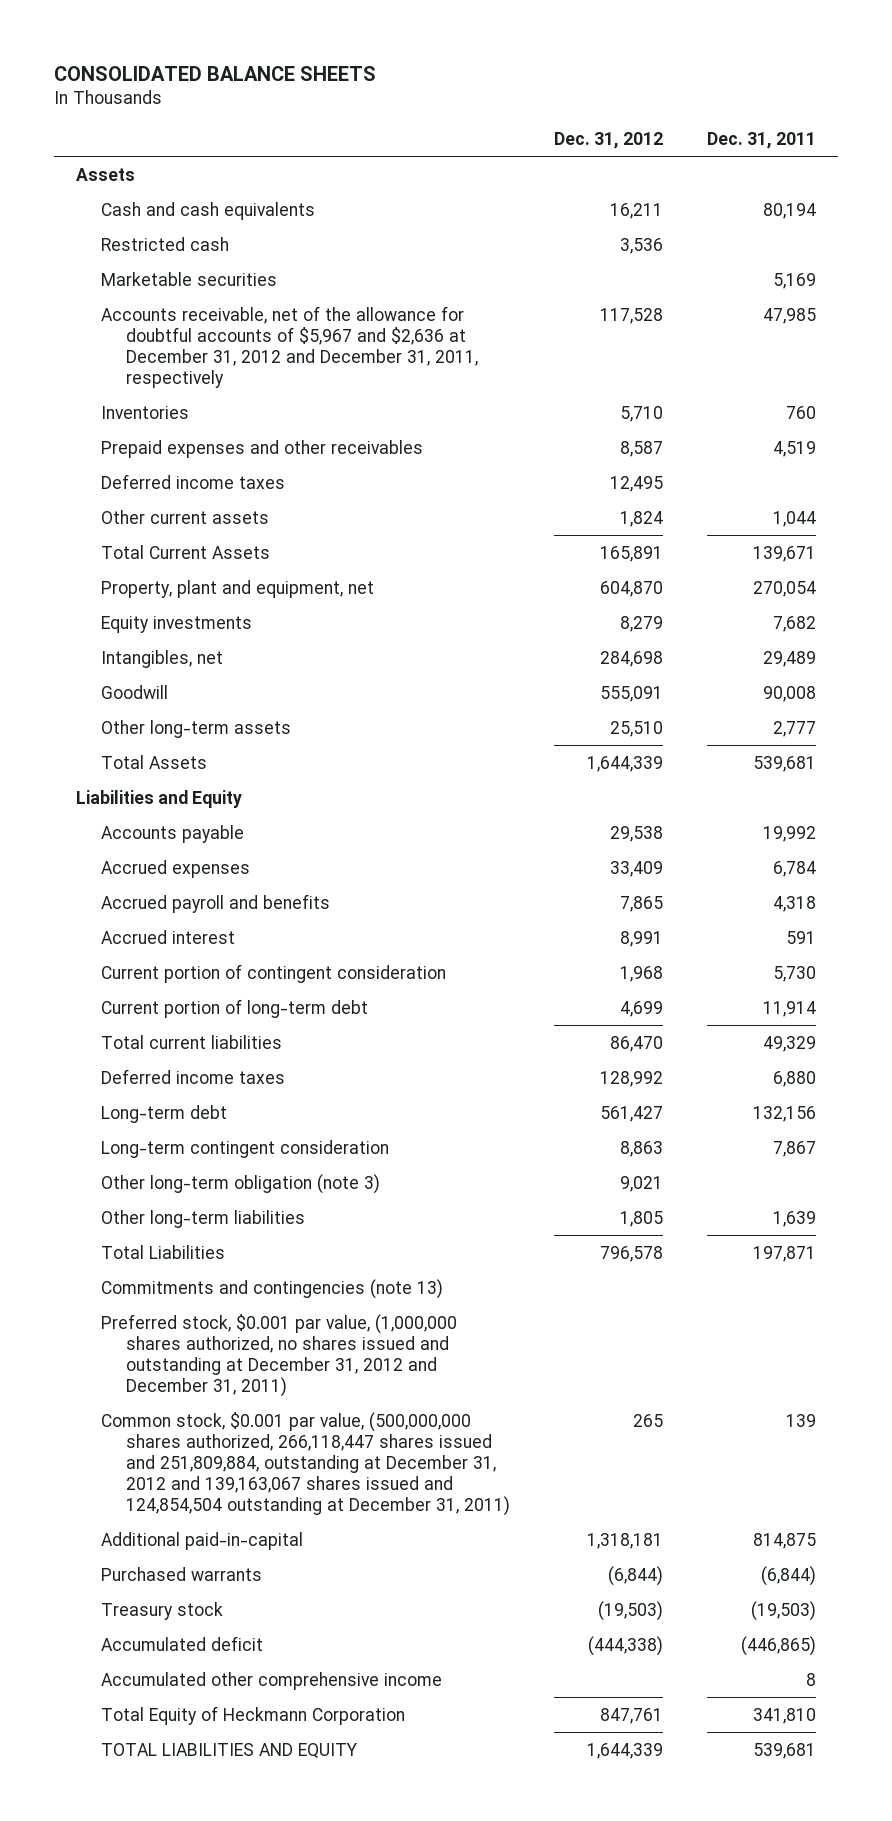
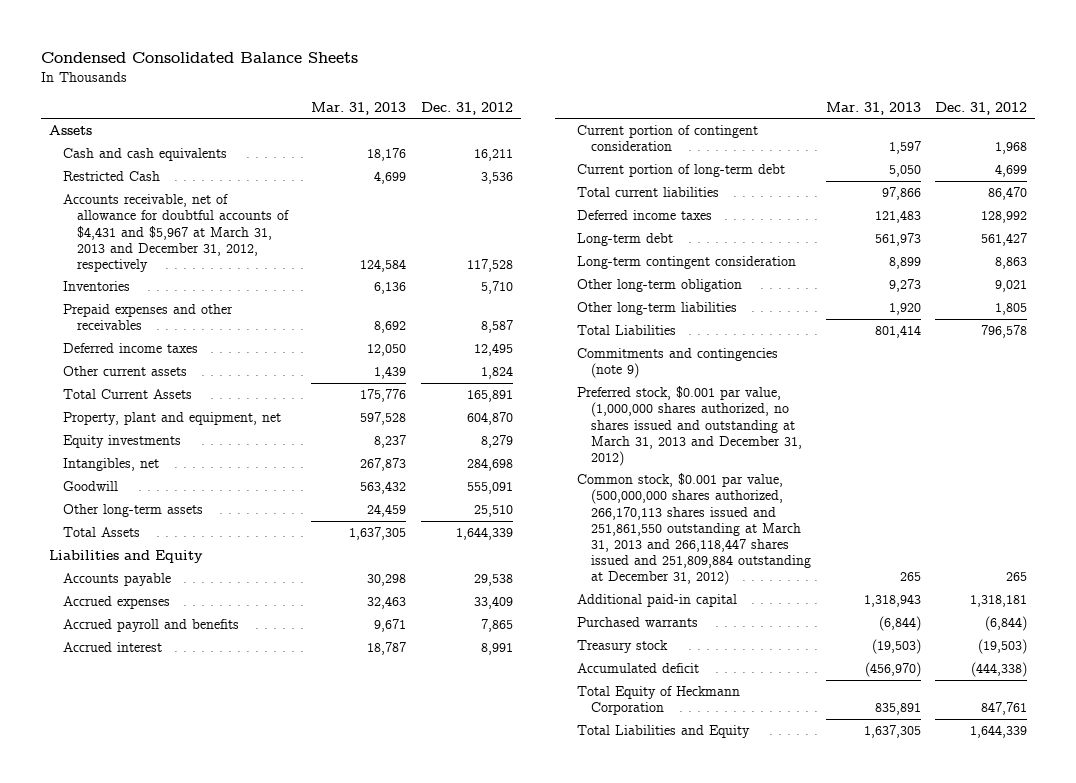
[54,65,377,81] CONSOLIDATED BALANCE SHEETS -> [41,51,359,63] Condensed Consolidated Balance Sheets
[706,132,816,150] Dec. 31, 2011 -> none
none -> [311,101,407,115] Mar. 31, 2013
[100,271,277,286] Marketable securities -> none
[100,236,229,251] Restricted cash -> [62,171,160,182] Restricted Cash
[100,305,478,389] Accounts receivable, net of the allowance for doubtful accounts of $5,967 and $2,636 at December 31, 2012 and December 31, 2011, respectively -> [62,194,289,272] Accounts receivable, net of allowance for doubtful accounts of $4,431 and $5,967 at March 31, 2013 and December 31, 2012, respectively
[100,1173,380,1194] Other long-term obligation (note 3) -> [576,279,742,293] Other long-term obligation
[100,1278,443,1299] Commitments and contingencies (note 13) -> [576,348,778,379] Commitments and contingencies (note 9)
[100,1313,457,1398] Preferred stock, $0.001 par value, (1,000,000 shares authorized, no shares issued and outstanding at December 31, 2012 and December 31, 2011) -> [576,386,802,466] Preferred stock, $0.001 par value, (1,000,000 shares authorized, no shares issued and outstanding at March 31, 2013 and December 31, 2012)
[100,1411,510,1517] Common stock, $0.001 par value, (500,000,000 shares authorized, 266,118,447 shares issued and 251,809,884, outstanding at December 31, 2012 and 139,163,067 shares issued and 124,854,504 outstanding at December 31, 2011) -> [576,473,811,586] Common stock, $0.001 par value, (500,000,000 shares authorized, 266,170,113 shares issued and 251,861,550 outstanding at March 31, 2013 and 266,118,447 shares issued and 251,809,884 outstanding at December 31, 2012)
[100,1531,303,1550] Additional paid-in-capital -> [576,594,737,608] Additional paid-in capital
[100,1671,442,1690] Accumulated other comprehensive income -> none
[100,1742,357,1759] TOTAL LIABILITIES AND EQUITY -> [576,725,750,739] Total Liabilities and Equity

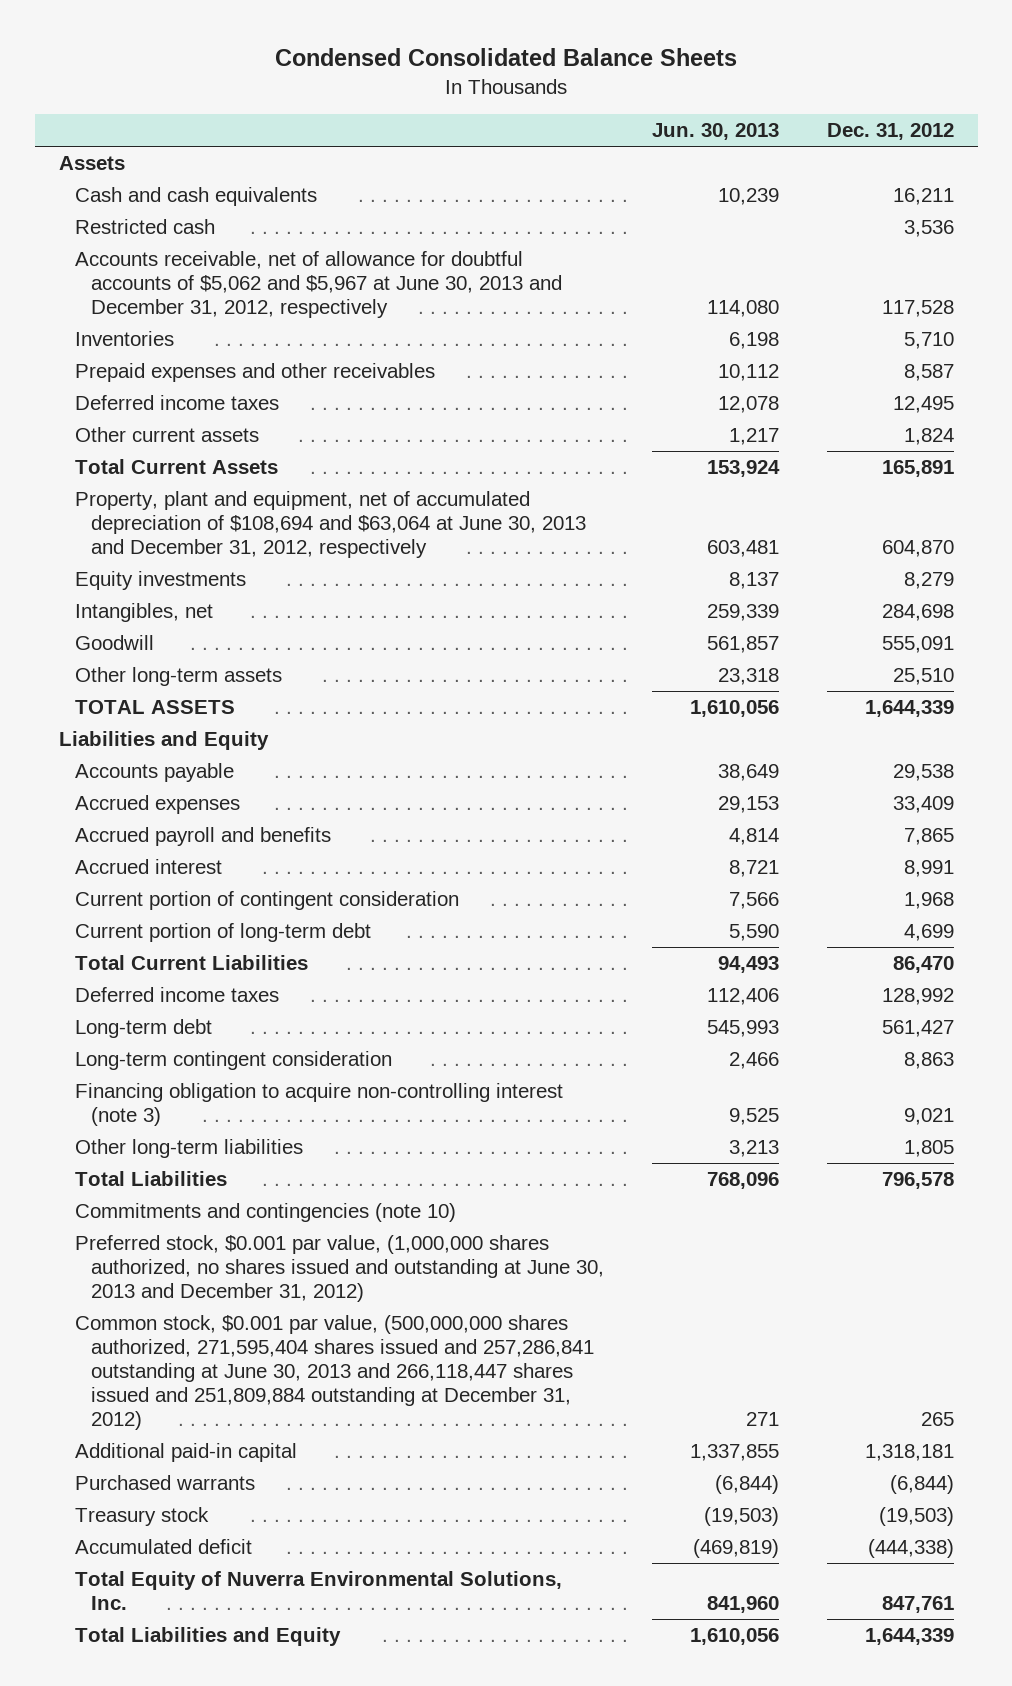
[311,101,407,115] Mar. 31, 2013 -> none
none -> [651,123,779,141] Jun. 30, 2013
[62,171,160,182] Restricted Cash -> [74,219,215,235] Restricted cash
[62,194,289,272] Accounts receivable, net of allowance for doubtful accounts of $4,431 and $5,967 at March 31, 2013 and December 31, 2012, respectively -> [74,251,562,319] Accounts receivable, net of allowance for doubtful accounts of $5,062 and $5,967 at June 30, 2013 and December 31, 2012, respectively
[62,412,281,426] Property, plant and equipment, net -> [74,491,586,559] Property, plant and equipment, net of accumulated depreciation of $108,694 and $63,064 at June 30, 2013 and December 31, 2012, respectively
[62,527,140,538] Total Assets -> [74,700,235,715] TOTAL ASSETS
[576,187,719,198] Total current liabilities -> [74,955,308,971] Total Current Liabilities
[576,279,742,293] Other long-term obligation -> [74,1083,563,1127] Financing obligation to acquire non-controlling interest (note 3)
[576,348,778,379] Commitments and contingencies (note 9) -> [74,1203,456,1223] Commitments and contingencies (note 10)
[576,386,802,466] Preferred stock, $0.001 par value, (1,000,000 shares authorized, no shares issued and outstanding at March 31, 2013 and December 31, 2012) -> [74,1235,604,1303] Preferred stock, $0.001 par value, (1,000,000 shares authorized, no shares issued and outstanding at June 30, 2013 and December 31, 2012)
[576,473,811,586] Common stock, $0.001 par value, (500,000,000 shares authorized, 266,170,113 shares issued and 251,861,550 outstanding at March 31, 2013 and 266,118,447 shares issued and 251,809,884 outstanding at December 31, 2012) -> [74,1315,594,1431] Common stock, $0.001 par value, (500,000,000 shares authorized, 271,595,404 shares issued and 257,286,841 outstanding at June 30, 2013 and 266,118,447 shares issued and 251,809,884 outstanding at December 31, 2012)
[576,686,740,716] Total Equity of Heckmann Corporation -> [74,1571,562,1611] Total Equity of Nuverra Environmental Solutions, Inc.

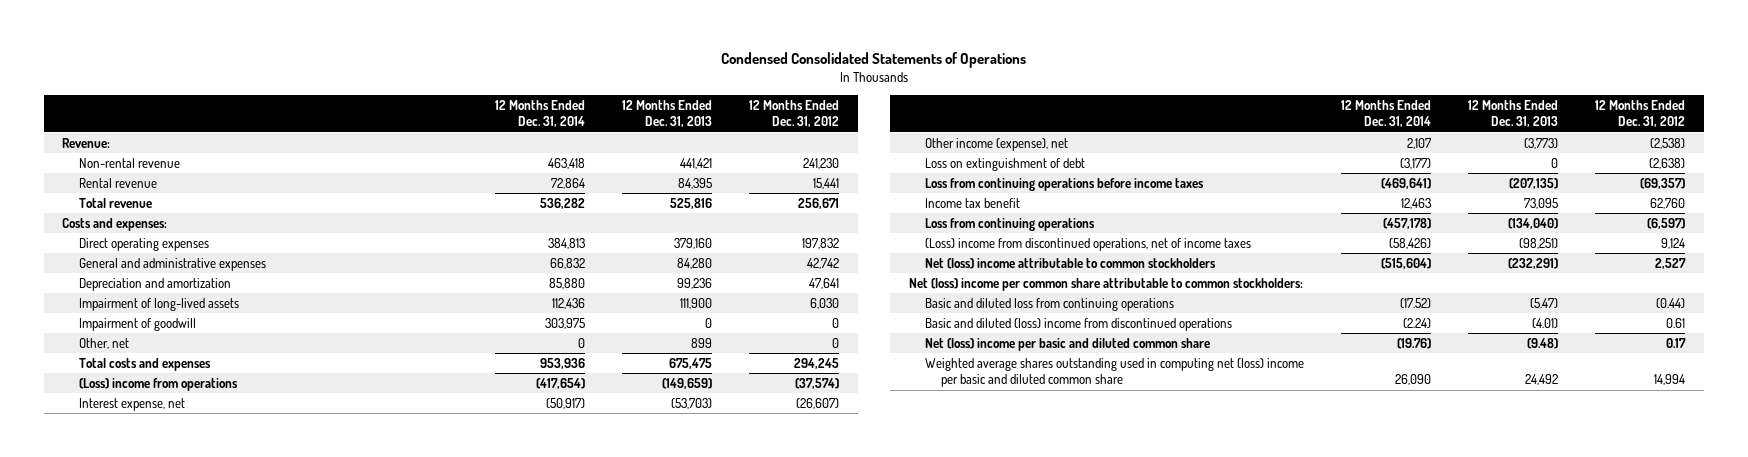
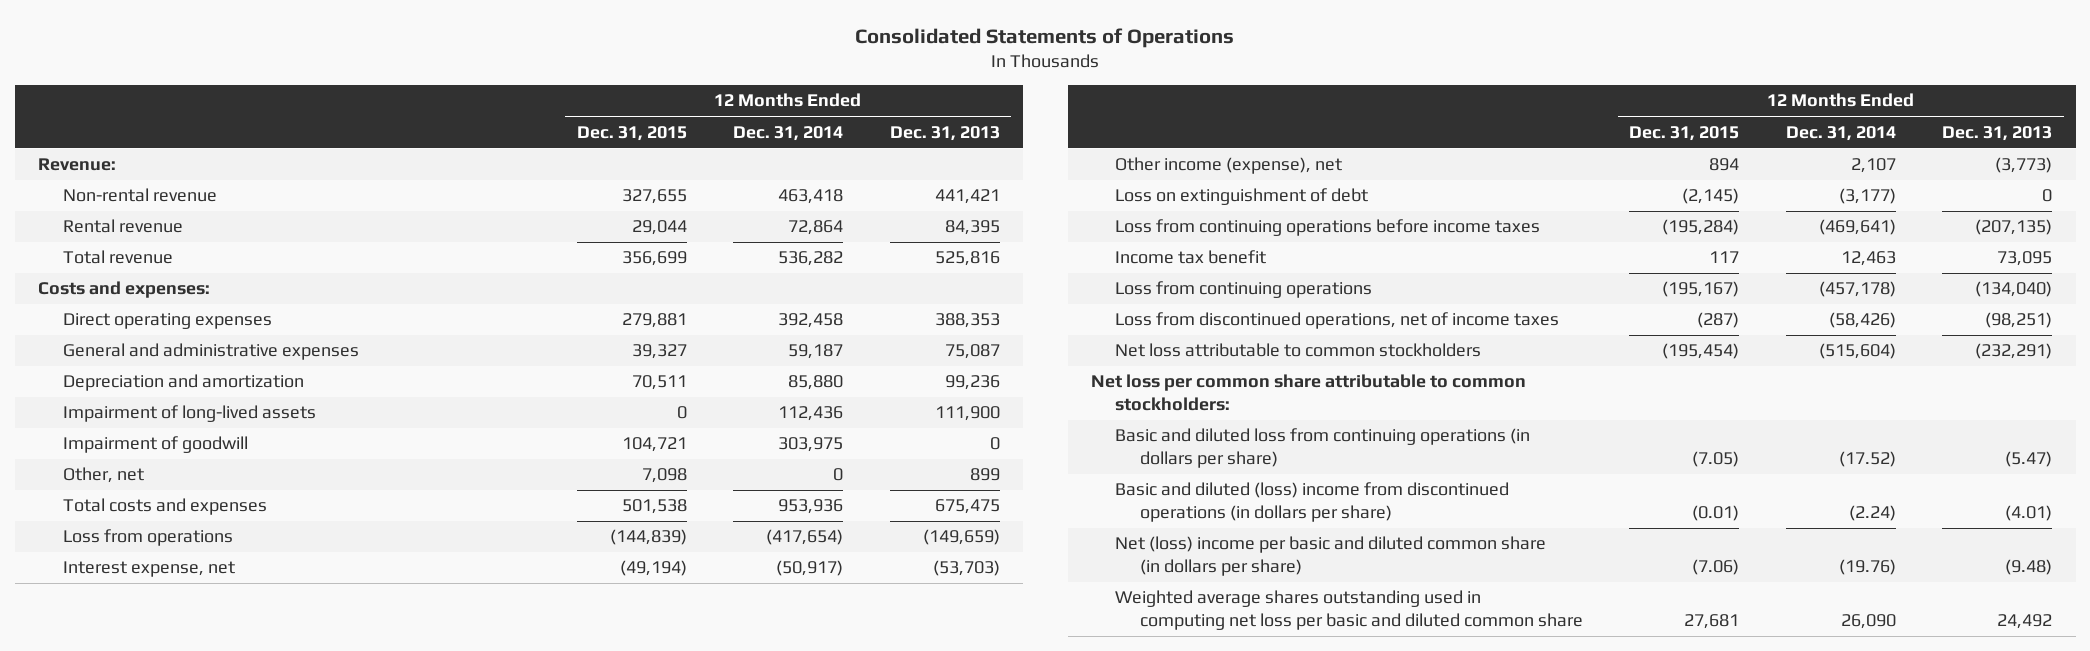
[720,52,1026,69] Condensed Consolidated Statements of Operations -> [855,27,1235,48] Consolidated Statements of Operations
[749,99,840,128] 12 Months Ended Dec. 31, 2012 -> none
none -> [576,125,687,141] Dec. 31, 2015
[547,237,585,249] 384,813 -> [778,313,844,329] 392,458
[673,237,712,249] 379,160 -> [934,313,1000,329] 388,353
[549,257,585,269] 66,832 -> [788,344,844,360] 59,187
[676,257,712,269] 84,280 -> [944,344,1000,360] 75,087
[78,377,238,391] (Loss) income from operations -> [62,529,233,547] Loss from operations
[925,237,1252,251] (Loss) income from discontinued operations, net of income taxes -> [1115,312,1560,330] Loss from discontinued operations, net of income taxes
[925,257,1217,269] Net (loss) income attributable to common stockholders -> [1115,343,1482,358] Net loss attributable to common stockholders
[908,277,1303,291] Net (loss) income per common share attributable to common stockholders: -> [1090,374,1526,412] Net loss per common share attributable to common stockholders:
[925,297,1175,311] Basic and diluted loss from continuing operations -> [1115,428,1531,469] Basic and diluted loss from continuing operations (in dollars per share)
[925,317,1233,331] Basic and diluted (loss) income from discontinued operations -> [1115,482,1510,523] Basic and diluted (loss) income from discontinued operations (in dollars per share)
[925,337,1211,351] Net (loss) income per basic and diluted common share -> [1115,536,1547,577] Net (loss) income per basic and diluted common share (in dollars per share)
[925,357,1305,388] Weighted average shares outstanding used in computing net (loss) income per basic and diluted common share -> [1115,590,1583,631] Weighted average shares outstanding used in computing net loss per basic and diluted common share

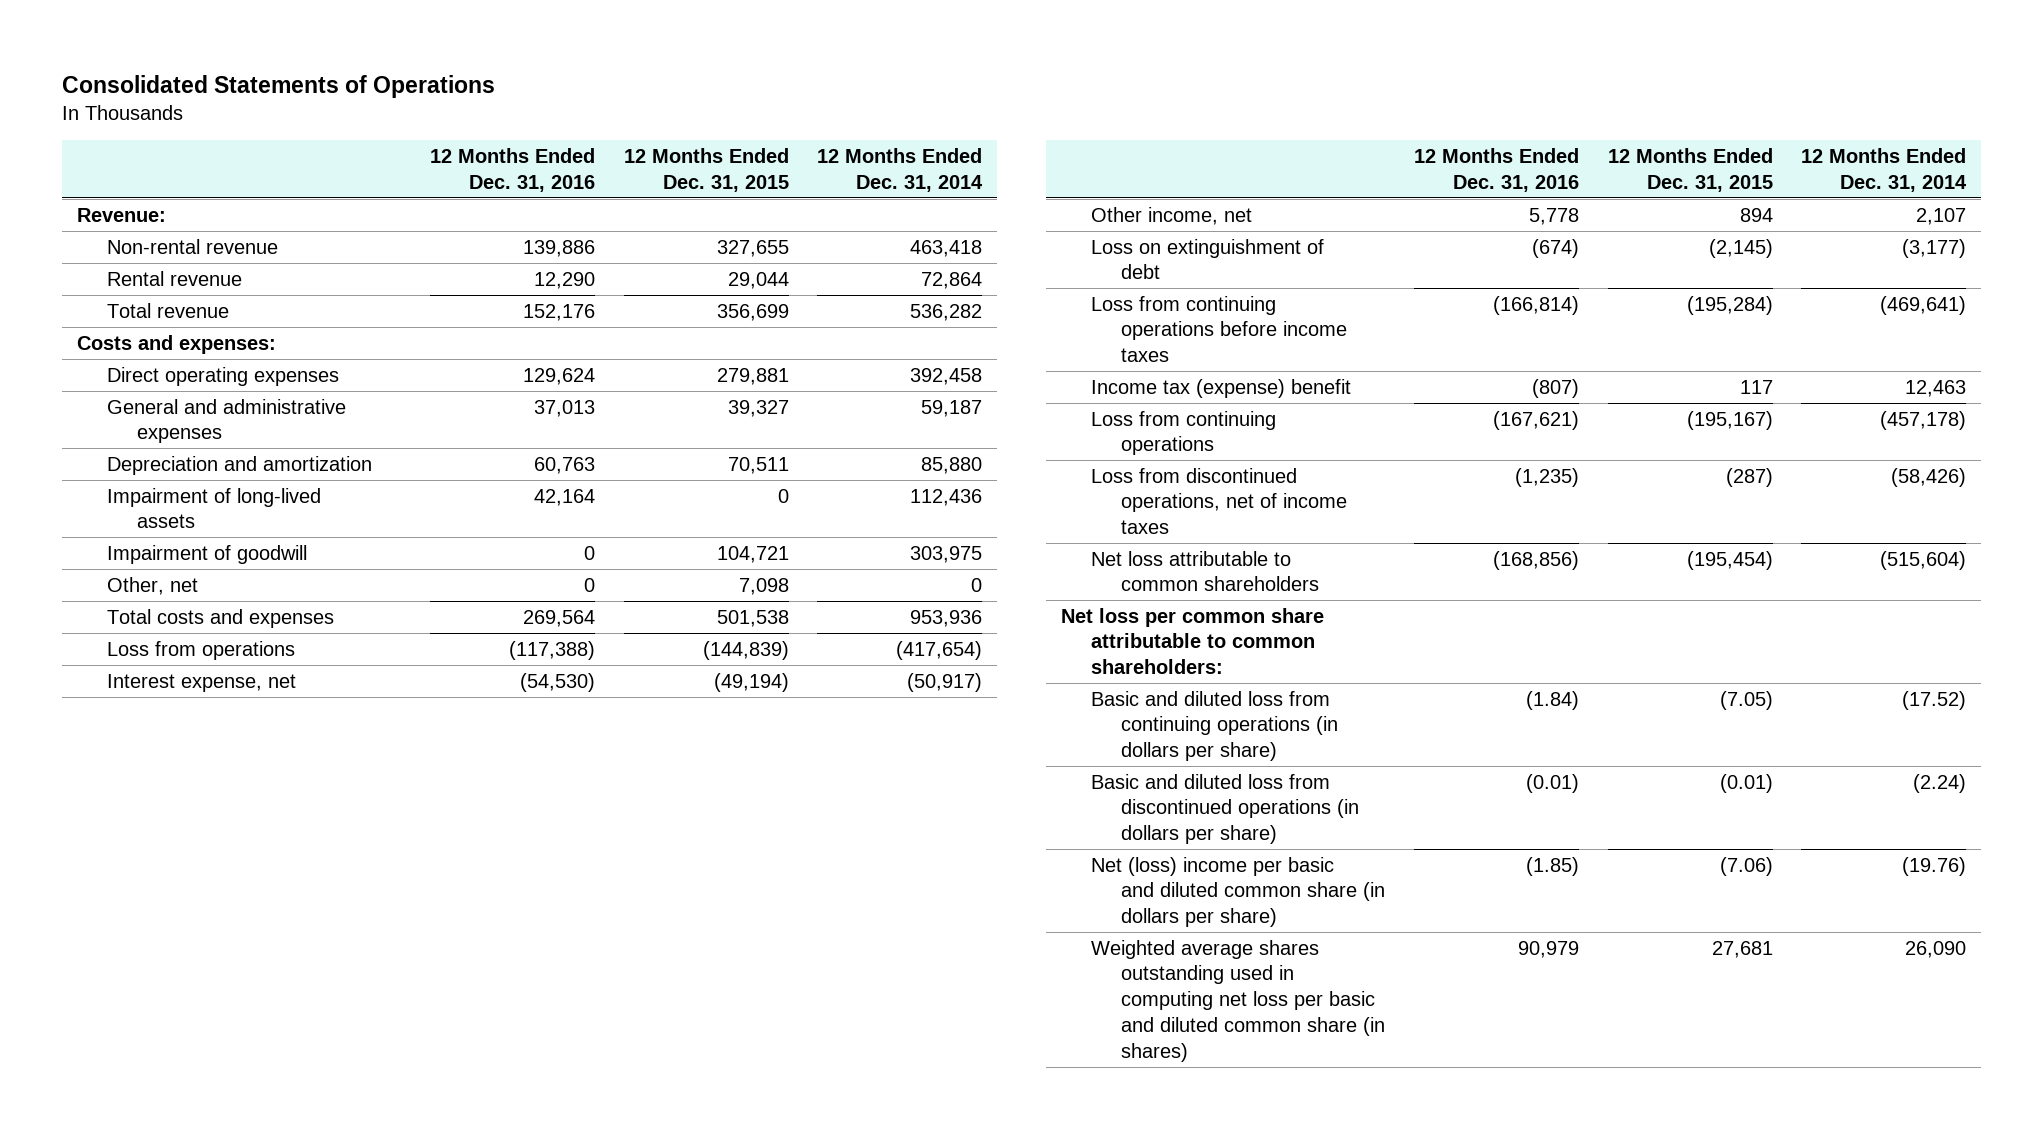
[889,125,1000,141] Dec. 31, 2013 -> none
none -> [429,147,595,192] 12 Months Ended Dec. 31, 2016
[1115,157,1343,175] Other income (expense), net -> [1090,206,1252,225] Other income, net
[1115,250,1267,265] Income tax benefit -> [1090,378,1351,398] Income tax (expense) benefit
[1115,343,1482,358] Net loss attributable to common stockholders -> [1090,550,1320,592] Net loss attributable to common shareholders
[1090,374,1526,412] Net loss per common share attributable to common stockholders: -> [1060,607,1324,675] Net loss per common share attributable to common shareholders:
[1115,482,1510,523] Basic and diluted (loss) income from discontinued operations (in dollars per share) -> [1090,773,1360,845] Basic and diluted loss from discontinued operations (in dollars per share)
[1115,590,1583,631] Weighted average shares outstanding used in computing net loss per basic and diluted common share -> [1090,939,1386,1062] Weighted average shares outstanding used in computing net loss per basic and diluted common share (in shares)

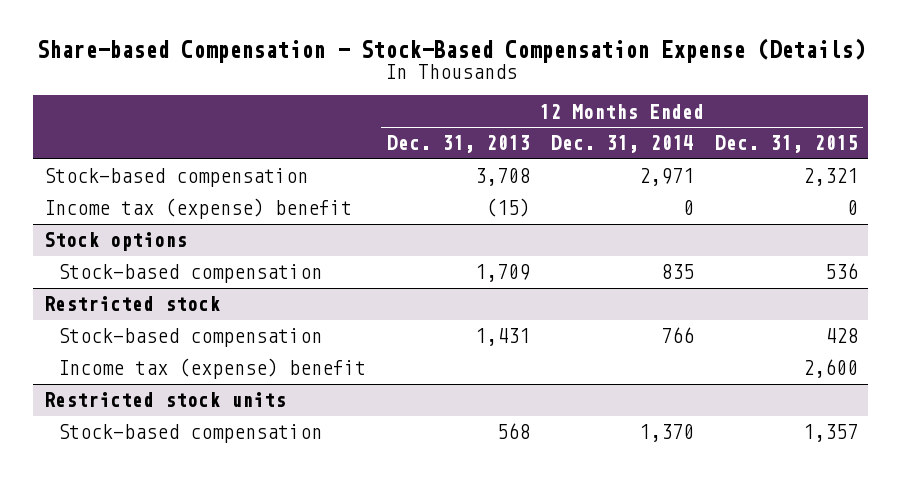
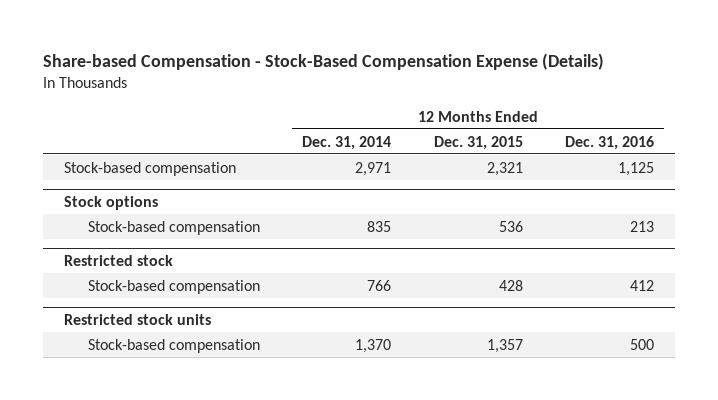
[386,135,530,154] Dec. 31, 2013 -> none
none -> [564,135,654,150] Dec. 31, 2016
[43,198,352,220] Income tax (expense) benefit -> none
[57,358,366,380] Income tax (expense) benefit -> none

